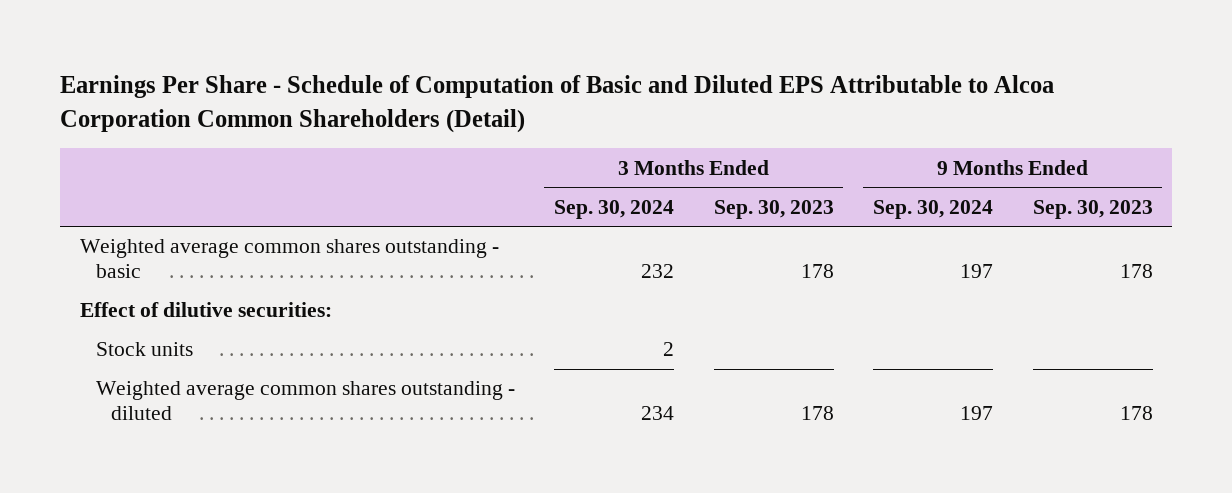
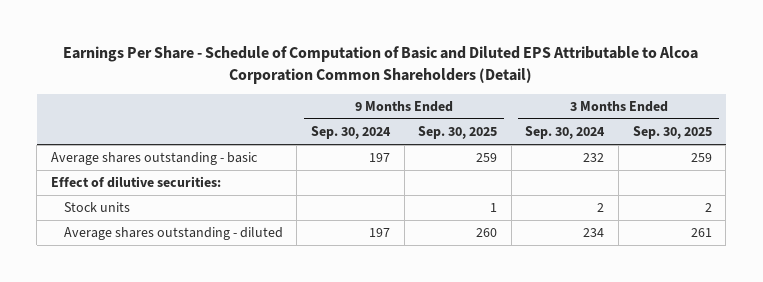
[713,199,834,219] Sep. 30, 2023 -> none
[1032,199,1153,219] Sep. 30, 2023 -> none
none -> [418,126,498,140] Sep. 30, 2025
none -> [632,126,712,140] Sep. 30, 2025
[79,239,499,279] Weighted average common shares outstanding - basic -> [51,152,259,166] Average shares outstanding - basic
[95,381,515,421] Weighted average common shares outstanding - diluted -> [63,227,283,241] Average shares outstanding - diluted

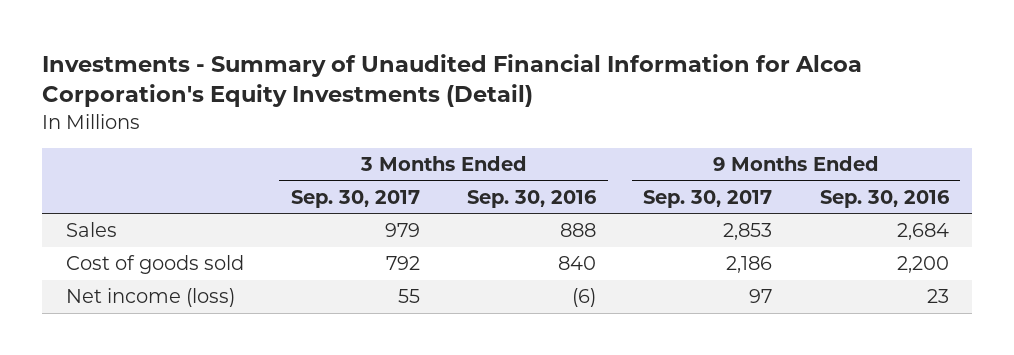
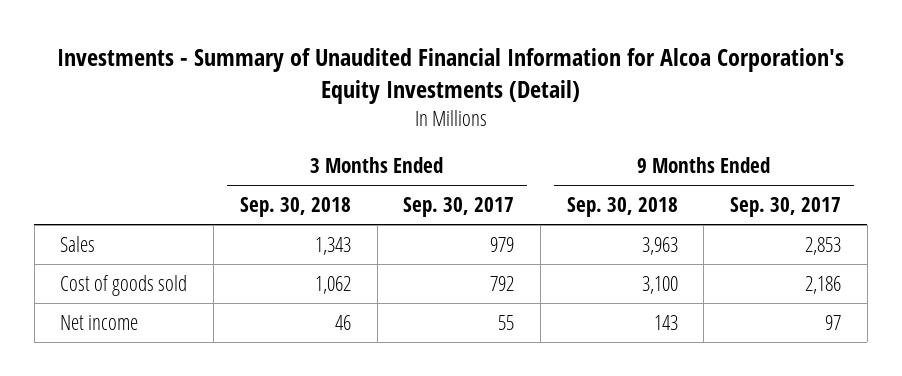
[467,189,598,208] Sep. 30, 2016 -> none
[819,189,950,208] Sep. 30, 2016 -> none
none -> [239,197,351,218] Sep. 30, 2018
none -> [566,197,678,218] Sep. 30, 2018
[65,288,235,308] Net income (loss) -> [60,314,139,330] Net income

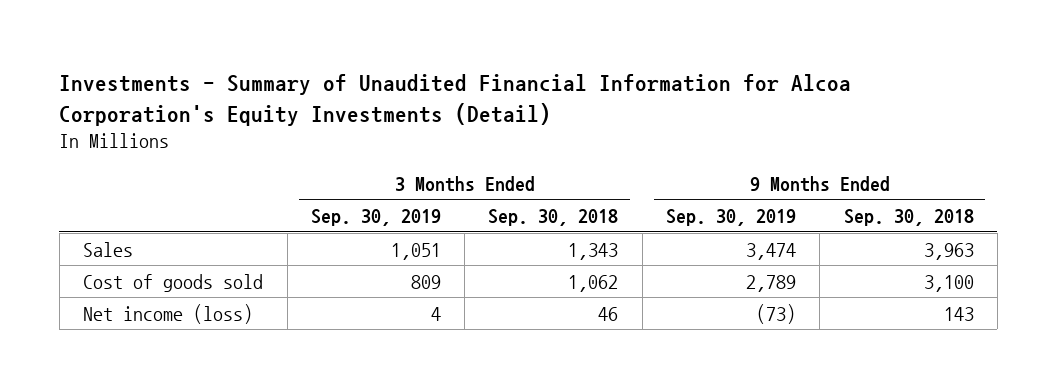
[403,197,515,218] Sep. 30, 2017 -> none
[730,197,842,218] Sep. 30, 2017 -> none
none -> [310,209,441,227] Sep. 30, 2019
none -> [665,209,796,227] Sep. 30, 2019
[60,314,139,330] Net income -> [83,303,254,324] Net income (loss)

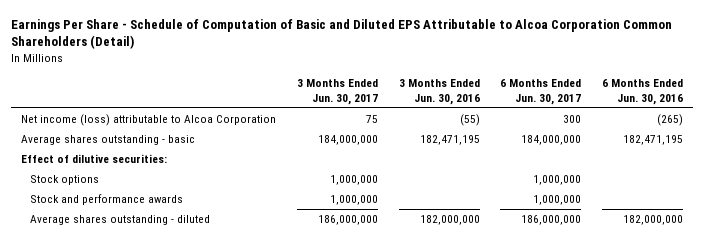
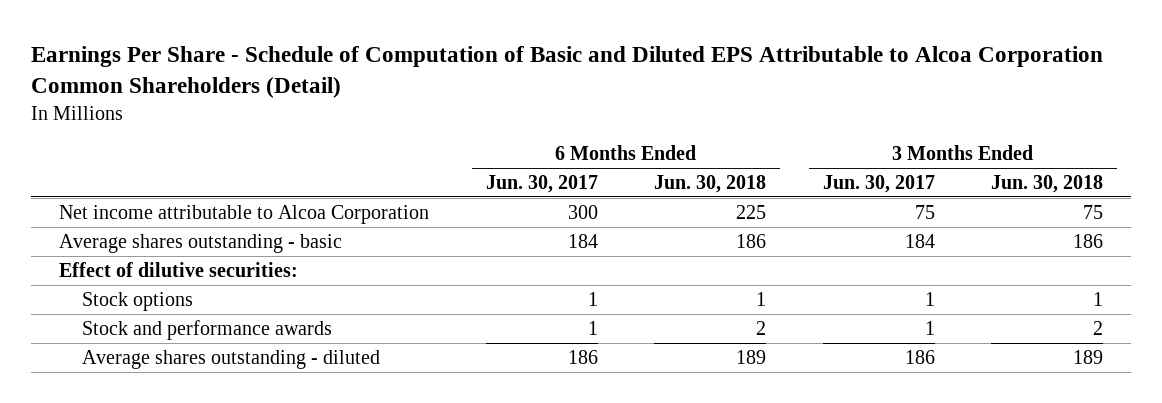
[398,79,480,105] 3 Months Ended Jun. 30, 2016 -> none
[602,79,684,105] 6 Months Ended Jun. 30, 2016 -> none
none -> [654,175,767,194] Jun. 30, 2018
none -> [990,175,1103,194] Jun. 30, 2018
[21,113,277,126] Net income (loss) attributable to Alcoa Corporation -> [59,204,430,224] Net income attributable to Alcoa Corporation
[318,134,379,145] 184,000,000 -> [904,233,935,248] 184
[521,134,582,145] 184,000,000 -> [567,233,598,248] 184
[330,174,379,185] 1,000,000 -> [924,291,935,306] 1
[533,174,582,185] 1,000,000 -> [587,291,598,306] 1
[330,194,379,205] 1,000,000 -> [924,320,935,335] 1
[533,194,582,205] 1,000,000 -> [587,320,598,335] 1
[318,214,379,225] 186,000,000 -> [904,349,935,364] 186
[521,214,582,225] 186,000,000 -> [567,349,598,364] 186

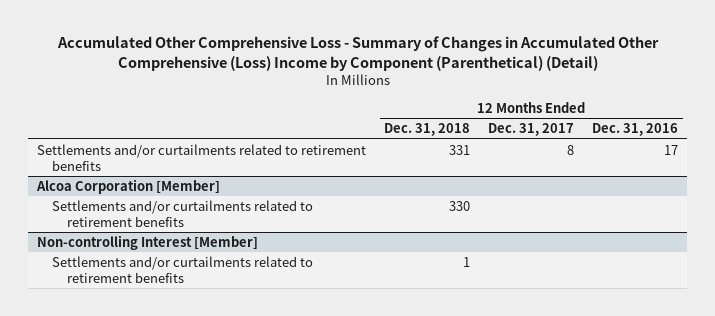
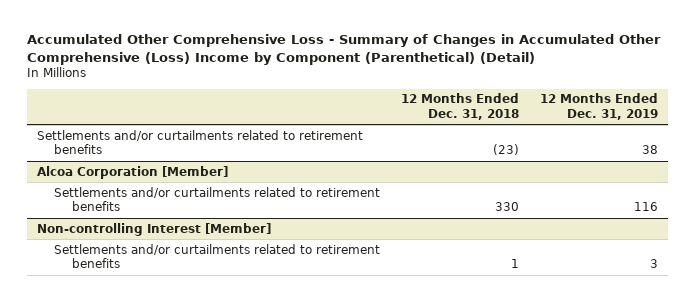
[488,123,575,137] Dec. 31, 2017 -> none
[592,123,679,137] Dec. 31, 2016 -> none
none -> [539,93,658,120] 12 Months Ended Dec. 31, 2019
[449,144,471,155] 331 -> [493,144,520,156] (23)

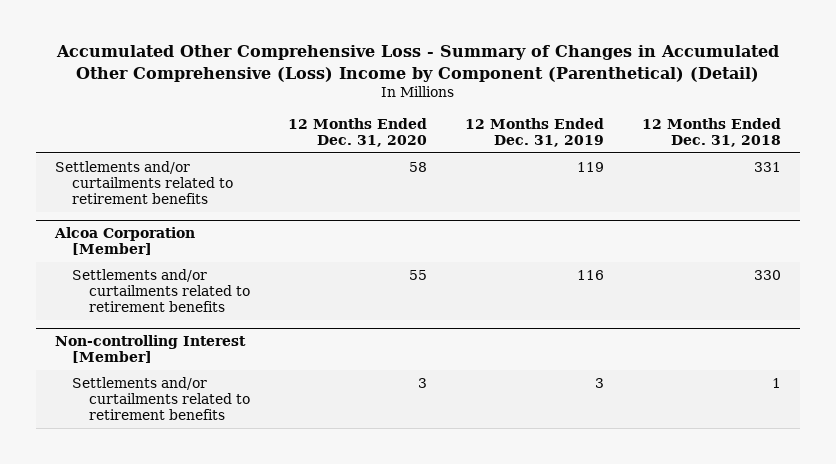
none -> [287,117,427,147] 12 Months Ended Dec. 31, 2020
[493,144,520,156] (23) -> [753,161,781,172] 331
[641,145,658,155] 38 -> [576,161,604,172] 119

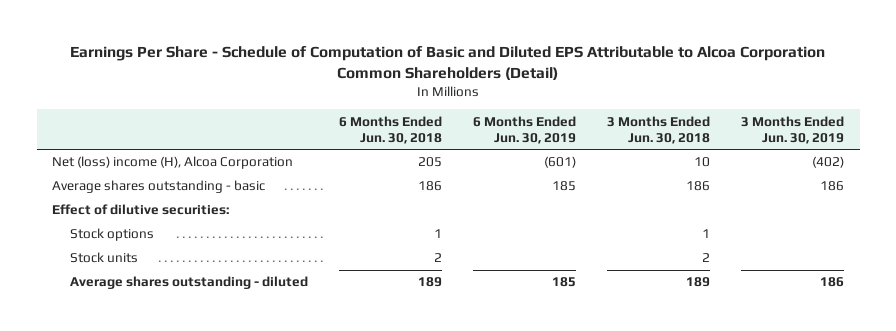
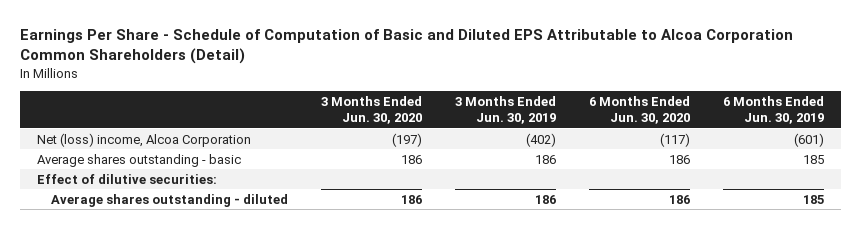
[338,115,442,144] 6 Months Ended Jun. 30, 2018 -> none
[606,115,710,144] 3 Months Ended Jun. 30, 2018 -> none
none -> [320,95,422,125] 3 Months Ended Jun. 30, 2020
none -> [589,95,691,125] 6 Months Ended Jun. 30, 2020
[52,156,294,170] Net (loss) income (H), Alcoa Corporation -> [36,132,251,147] Net (loss) income, Alcoa Corporation
[69,228,154,242] Stock options -> none
[69,252,138,264] Stock units -> none

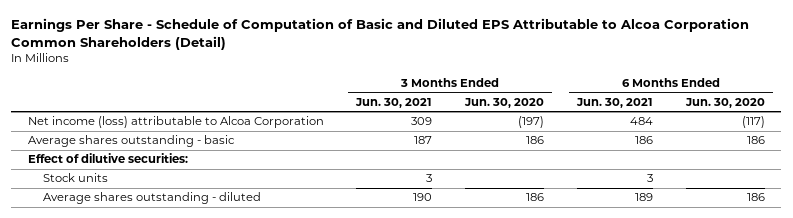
[455,95,557,125] 3 Months Ended Jun. 30, 2019 -> none
[723,95,825,125] 6 Months Ended Jun. 30, 2019 -> none
none -> [355,97,433,108] Jun. 30, 2021
none -> [576,97,654,108] Jun. 30, 2021
[36,132,251,147] Net (loss) income, Alcoa Corporation -> [27,116,324,129] Net income (loss) attributable to Alcoa Corporation
none -> [42,173,108,183] Stock units

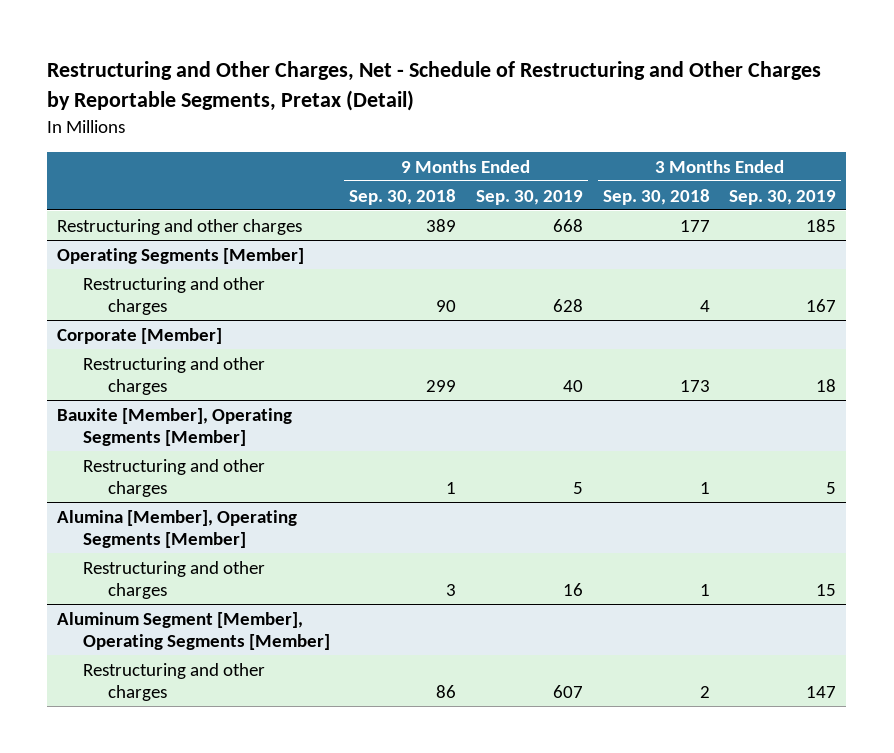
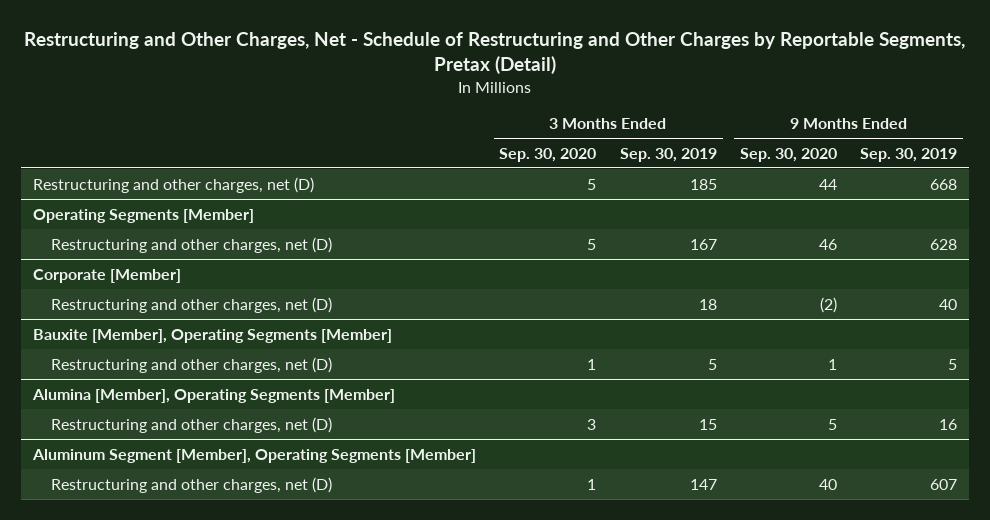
[349,188,457,205] Sep. 30, 2018 -> none
[602,188,710,205] Sep. 30, 2018 -> none
none -> [499,147,597,162] Sep. 30, 2020
none -> [740,147,838,162] Sep. 30, 2020
[57,218,303,235] Restructuring and other charges -> [33,176,315,193] Restructuring and other charges, net (D)
[82,276,265,315] Restructuring and other charges -> [51,236,333,253] Restructuring and other charges, net (D)
[82,356,265,395] Restructuring and other charges -> [51,296,333,313] Restructuring and other charges, net (D)
[82,458,265,497] Restructuring and other charges -> [51,356,333,373] Restructuring and other charges, net (D)
[82,560,265,599] Restructuring and other charges -> [51,416,333,433] Restructuring and other charges, net (D)
[82,662,265,701] Restructuring and other charges -> [51,476,333,493] Restructuring and other charges, net (D)

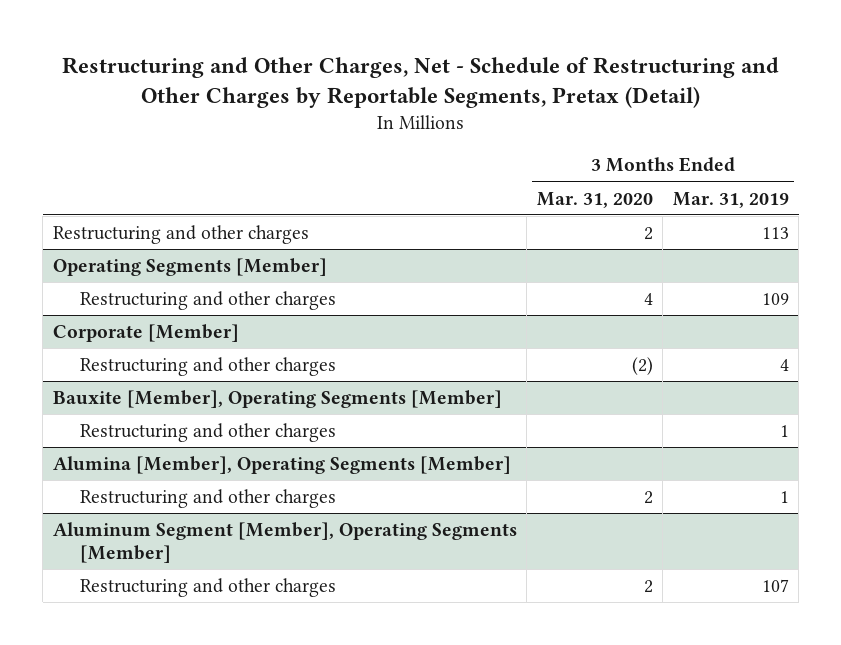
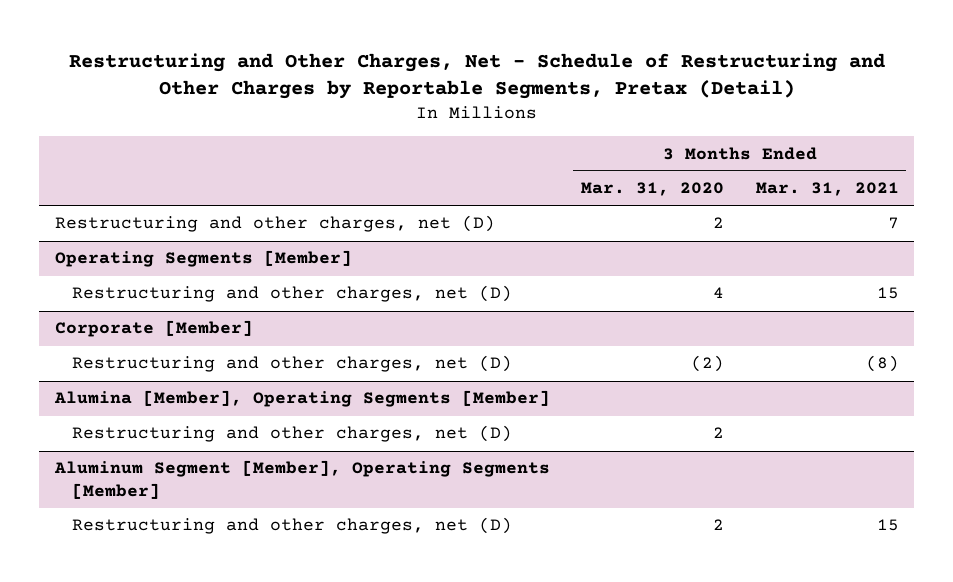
[672,191,789,208] Mar. 31, 2019 -> none
none -> [755,182,899,197] Mar. 31, 2021
[52,224,309,244] Restructuring and other charges -> [54,215,495,233] Restructuring and other charges, net (D)
[80,290,337,310] Restructuring and other charges -> [71,285,512,303] Restructuring and other charges, net (D)
[52,389,502,408] Bauxite [Member], Operating Segments [Member] -> none
[80,422,337,442] Restructuring and other charges -> none
[80,356,337,376] Restructuring and other charges -> [71,355,512,373] Restructuring and other charges, net (D)
[80,488,337,508] Restructuring and other charges -> [71,425,512,443] Restructuring and other charges, net (D)
[80,577,337,597] Restructuring and other charges -> [71,517,512,535] Restructuring and other charges, net (D)

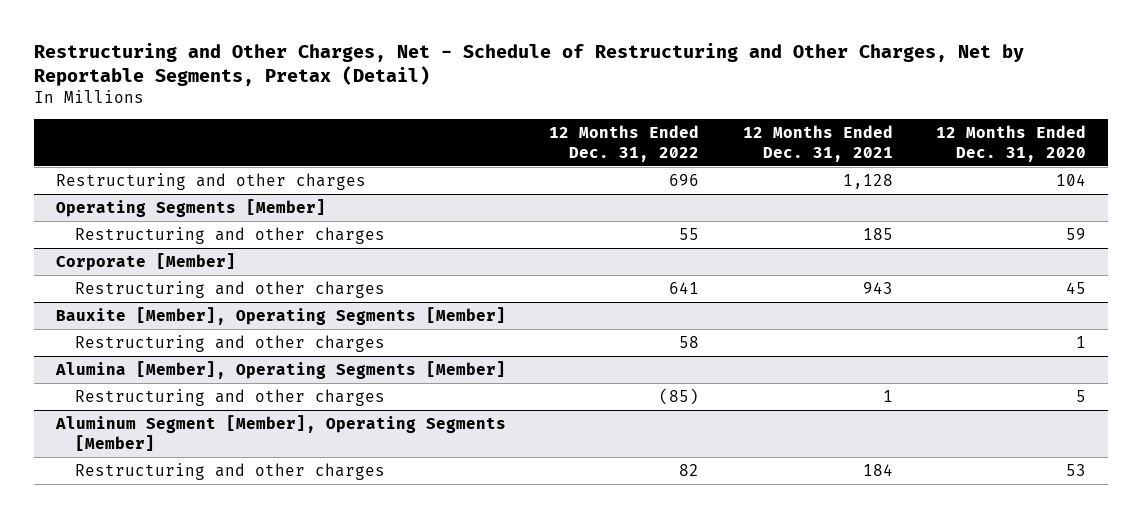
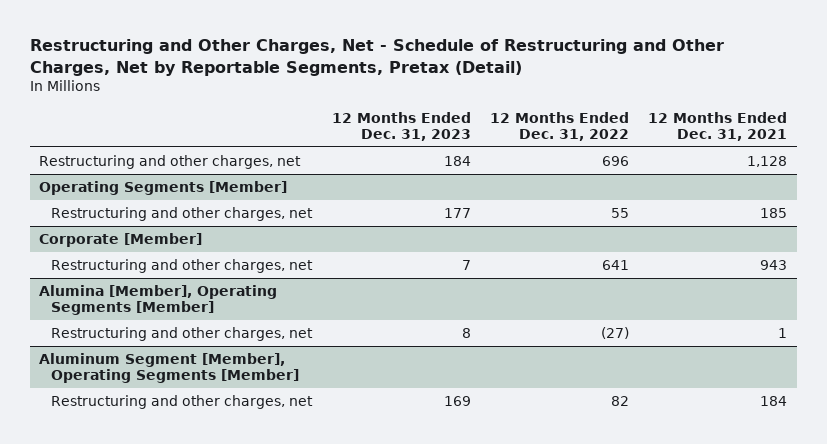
[936,124,1087,162] 12 Months Ended Dec. 31, 2020 -> none
none -> [331,112,471,142] 12 Months Ended Dec. 31, 2023
[55,172,366,190] Restructuring and other charges -> [39,154,302,169] Restructuring and other charges, net
[74,226,385,244] Restructuring and other charges -> [51,206,314,221] Restructuring and other charges, net
[55,306,506,325] Bauxite [Member], Operating Segments [Member] -> none
[74,334,385,352] Restructuring and other charges -> none
[74,280,385,298] Restructuring and other charges -> [51,258,314,273] Restructuring and other charges, net
[74,388,385,406] Restructuring and other charges -> [51,326,314,341] Restructuring and other charges, net
[659,387,700,405] (85) -> [600,326,629,339] (27)
[74,462,385,480] Restructuring and other charges -> [51,394,314,409] Restructuring and other charges, net

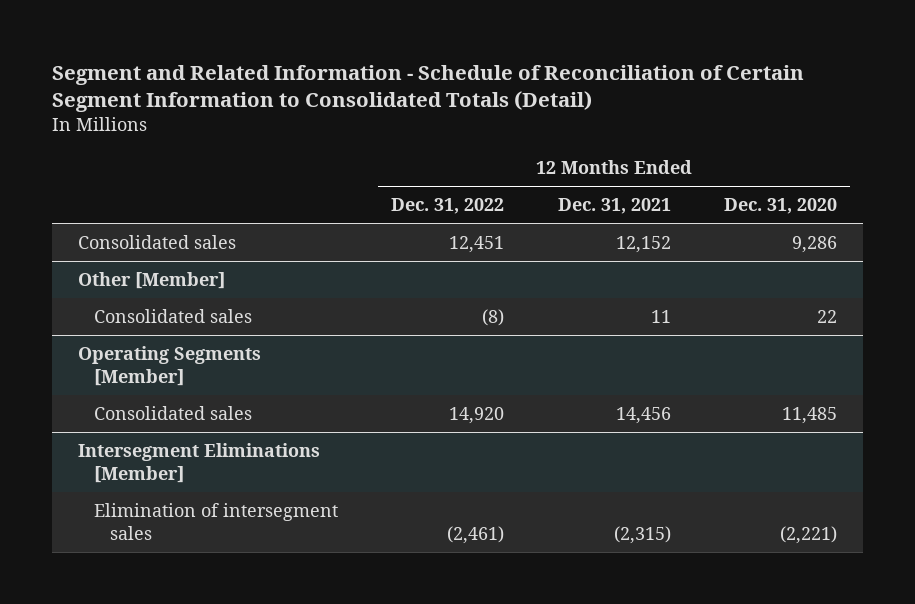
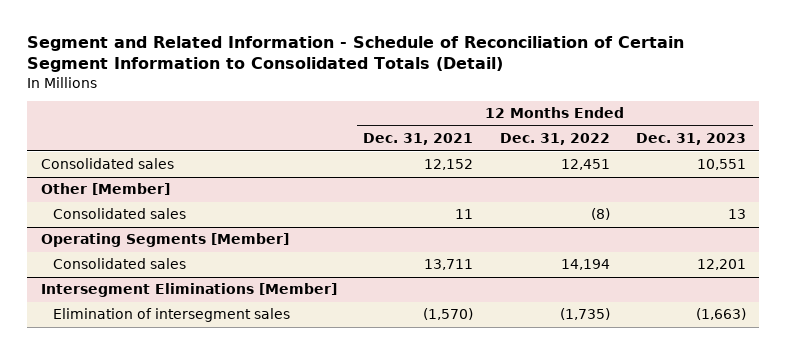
[723,198,837,215] Dec. 31, 2020 -> none
none -> [636,133,747,146] Dec. 31, 2023
[449,406,505,424] 14,920 -> [560,259,610,271] 14,194
[615,406,671,424] 14,456 -> [424,259,474,271] 13,711
[447,526,505,545] (2,461) -> [559,308,610,321] (1,735)
[613,526,671,545] (2,315) -> [423,308,474,321] (1,570)

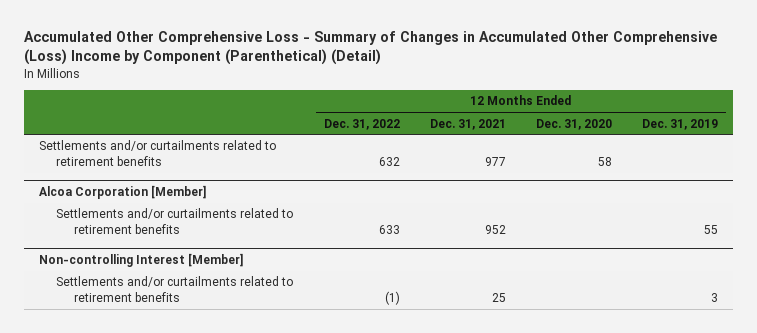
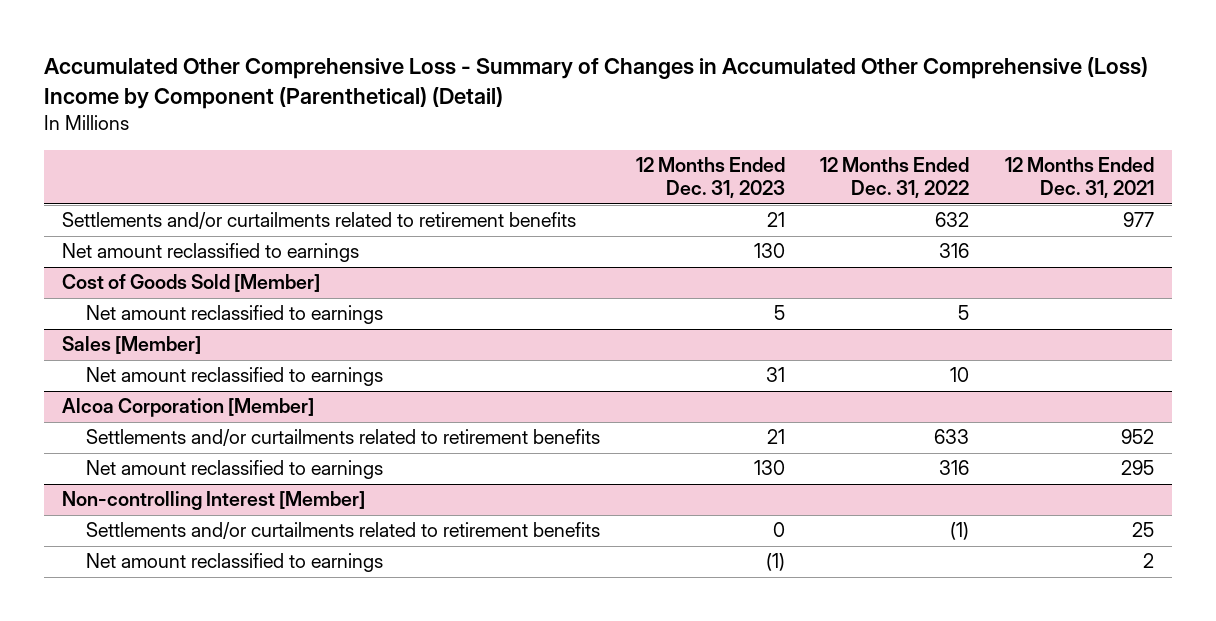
[535,118,612,130] Dec. 31, 2020 -> none
[642,118,719,130] Dec. 31, 2019 -> none
none -> [635,157,785,199] 12 Months Ended Dec. 31, 2023
none -> [62,243,360,263] Net amount reclassified to earnings
none -> [62,274,321,293] Cost of Goods Sold [Member]
none -> [85,305,383,325] Net amount reclassified to earnings
none -> [62,336,202,355] Sales [Member]
none -> [85,367,383,387] Net amount reclassified to earnings
none -> [85,460,383,480] Net amount reclassified to earnings
none -> [85,553,383,573] Net amount reclassified to earnings

